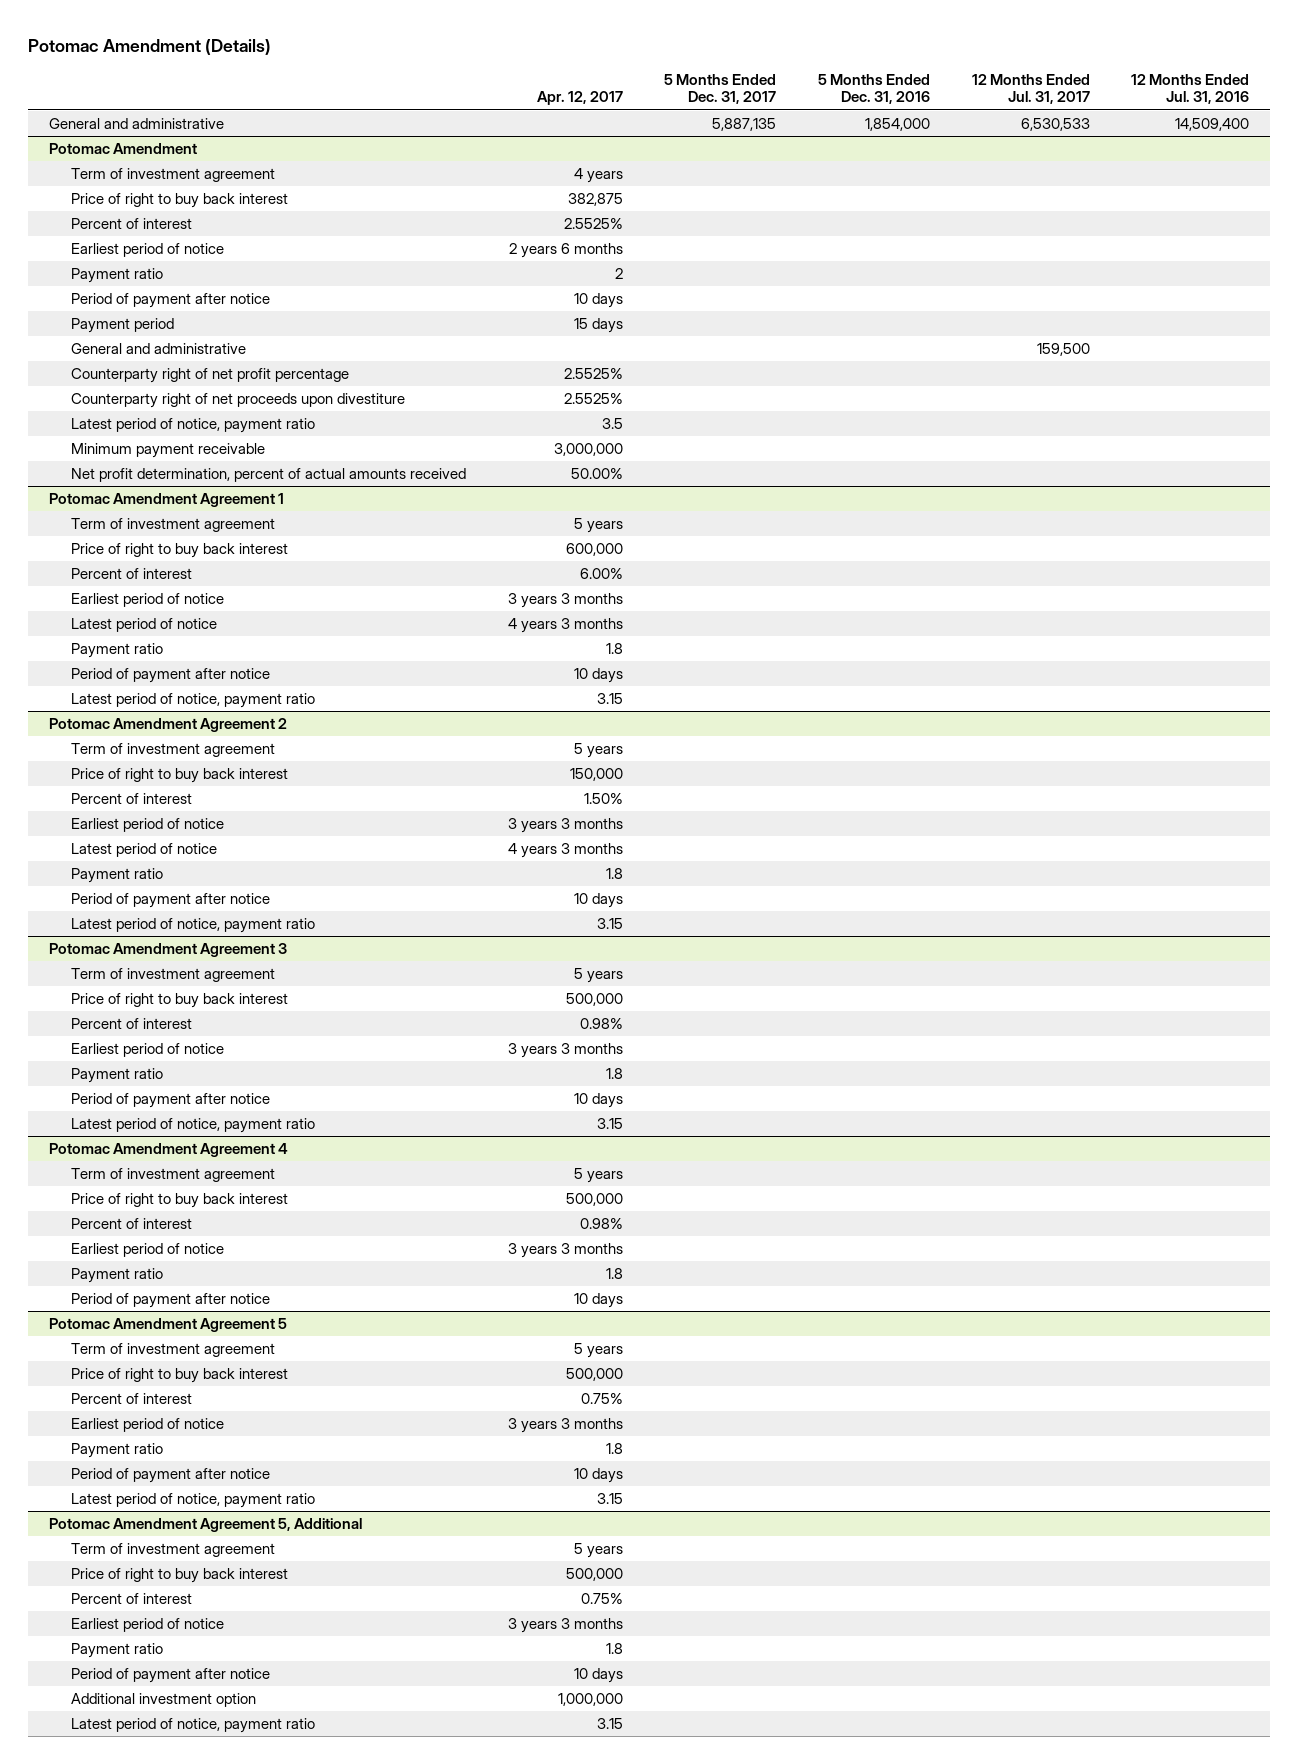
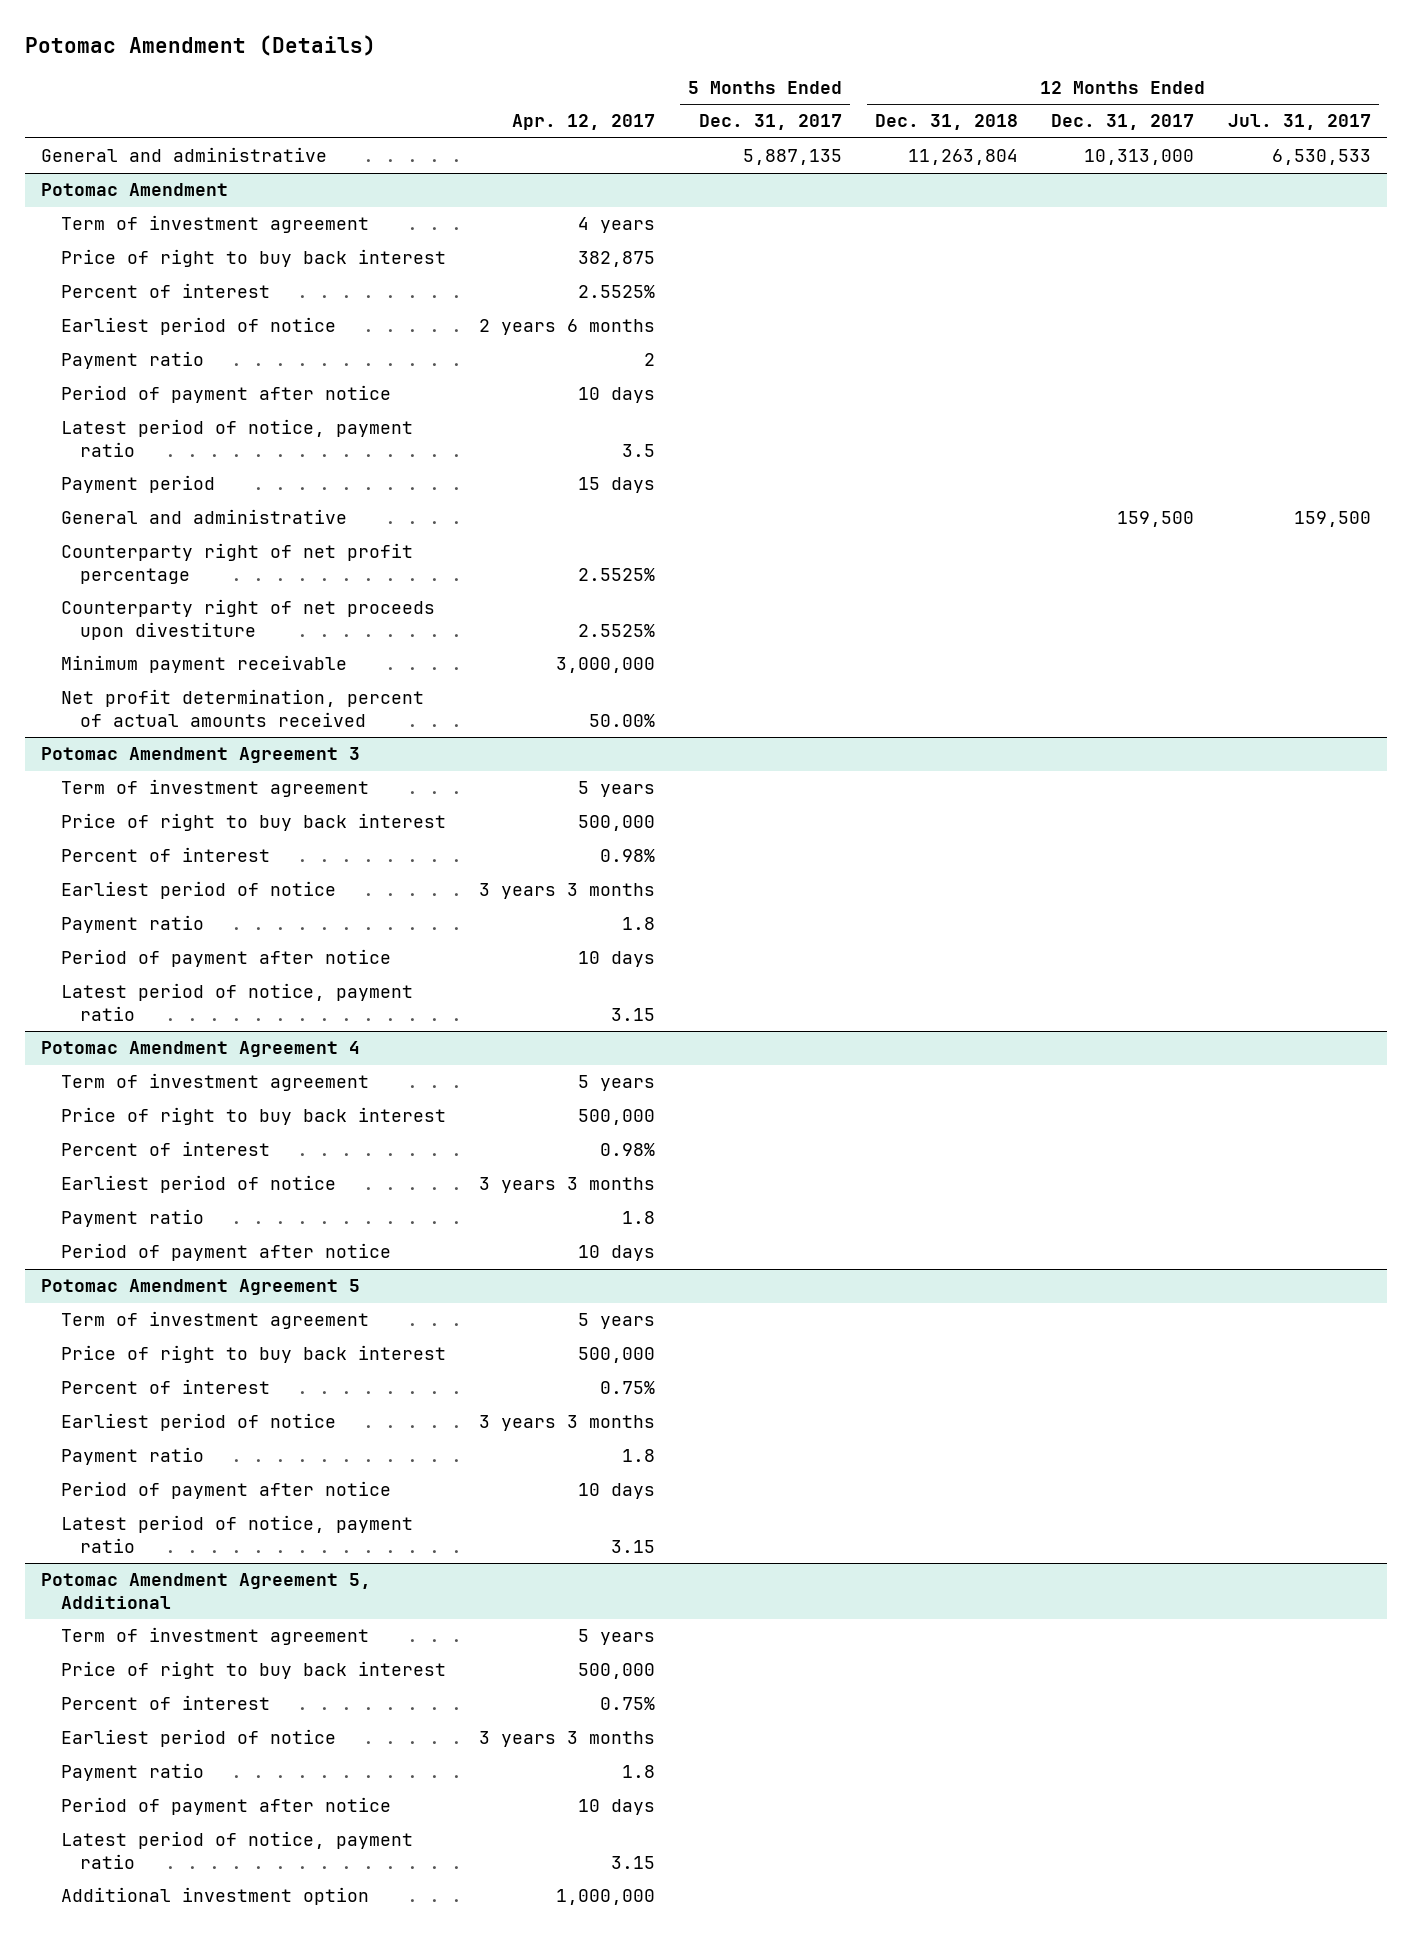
[818,73,931,105] 5 Months Ended Dec. 31, 2016 -> none
[1131,73,1250,105] 12 Months Ended Jul. 31, 2016 -> none
none -> [875,114,1019,131] Dec. 31, 2018
none -> [1051,114,1195,131] Dec. 31, 2017
[71,418,316,434] Latest period of notice, payment ratio -> [60,419,413,457] Latest period of notice, payment ratio
[49,493,285,508] Potomac Amendment Agreement 1 -> none
[71,518,276,533] Term of investment agreement -> none
[71,543,289,559] Price of right to buy back interest -> none
[71,568,193,580] Percent of interest -> none
[71,593,225,608] Earliest period of notice -> none
[71,618,218,633] Latest period of notice -> none
[71,643,164,659] Payment ratio -> none
[71,668,271,684] Period of payment after notice -> none
[71,693,316,709] Latest period of notice, payment ratio -> none
[49,718,288,733] Potomac Amendment Agreement 2 -> none
[71,743,276,758] Term of investment agreement -> none
[71,768,289,784] Price of right to buy back interest -> none
[71,793,193,805] Percent of interest -> none
[71,818,225,833] Earliest period of notice -> none
[71,843,218,858] Latest period of notice -> none
[71,868,164,884] Payment ratio -> none
[71,893,271,909] Period of payment after notice -> none
[71,918,316,934] Latest period of notice, payment ratio -> none
[71,1693,257,1708] Additional investment option -> [60,1887,369,1906] Additional investment option

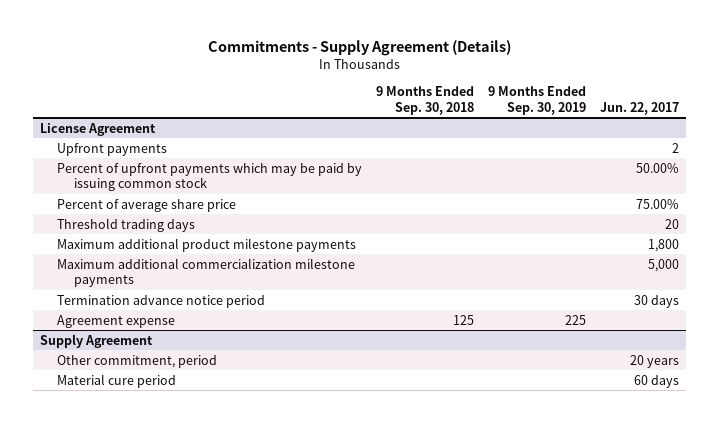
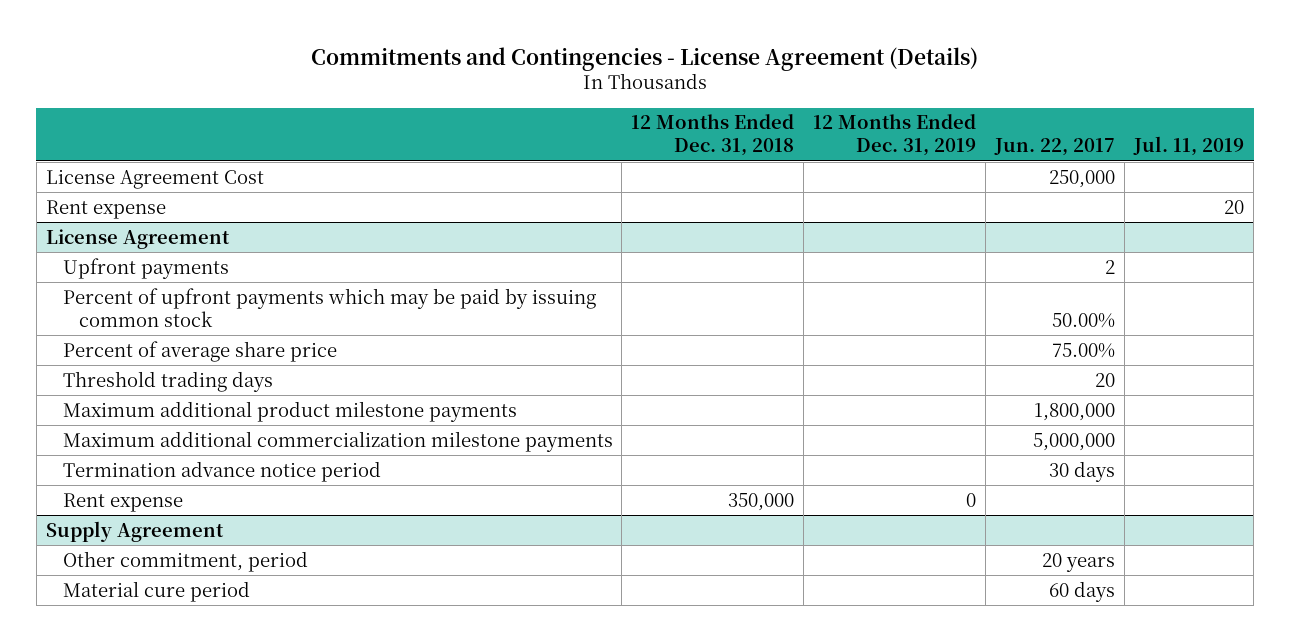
[207,40,511,57] Commitments - Supply Agreement (Details) -> [310,46,978,71] Commitments and Contingencies - License Agreement (Details)
[376,86,475,115] 9 Months Ended Sep. 30, 2018 -> none
[488,86,587,115] 9 Months Ended Sep. 30, 2019 -> none
none -> [631,114,795,157] 12 Months Ended Dec. 31, 2018
none -> [813,114,977,157] 12 Months Ended Dec. 31, 2019
none -> [1133,136,1245,157] Jul. 11, 2019
none -> [45,168,264,189] License Agreement Cost
none -> [45,199,166,219] Rent expense
[648,238,680,252] 1,800 -> [1034,402,1116,421] 1,800,000
[648,258,680,272] 5,000 -> [1033,432,1116,451] 5,000,000
[57,314,176,328] Agreement expense -> none
none -> [62,492,183,512] Rent expense

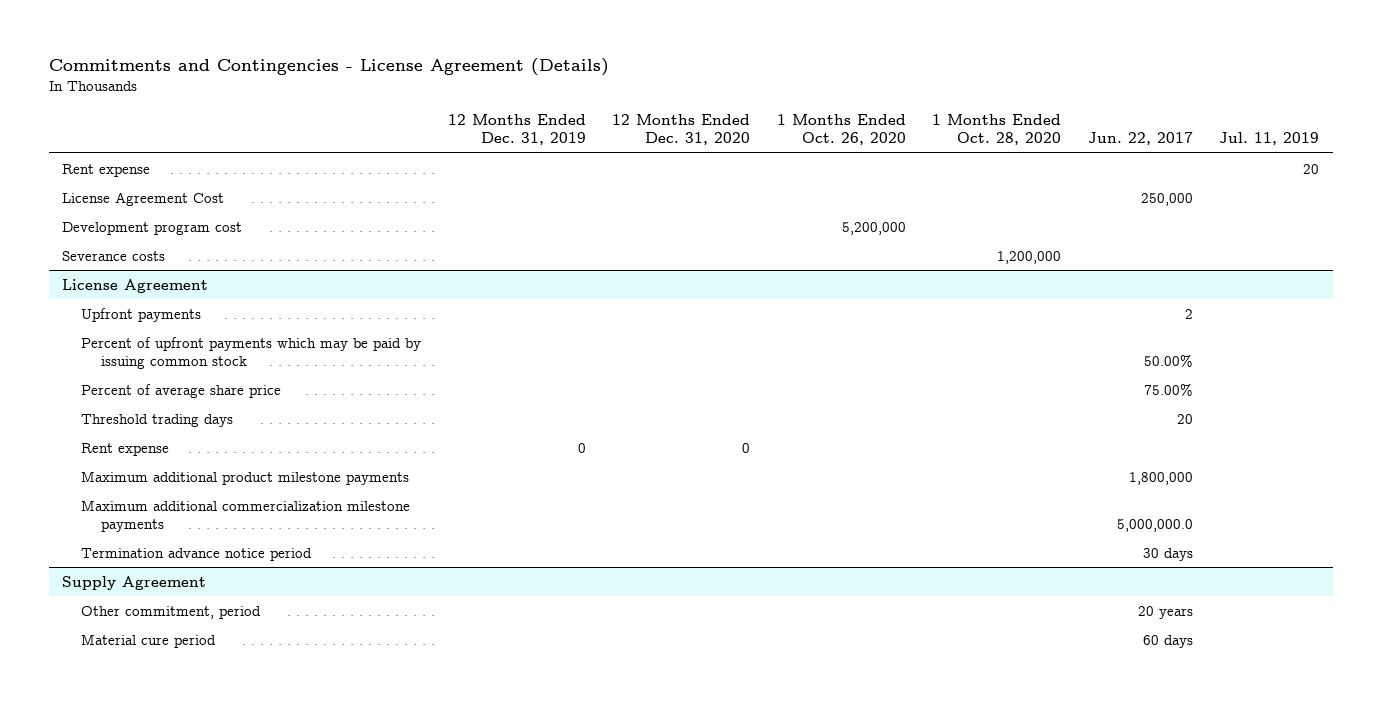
[631,114,795,157] 12 Months Ended Dec. 31, 2018 -> none
none -> [612,113,751,146] 12 Months Ended Dec. 31, 2020
none -> [776,113,906,146] 1 Months Ended Oct. 26, 2020
none -> [932,113,1062,146] 1 Months Ended Oct. 28, 2020
[45,168,264,189] License Agreement Cost -> [61,191,224,206] License Agreement Cost
none -> [61,221,242,235] Development program cost
none -> [61,250,165,261] Severance costs
[62,492,183,512] Rent expense -> [81,442,170,456] Rent expense
[1033,432,1116,451] 5,000,000 -> [1116,518,1193,532] 5,000,000.0

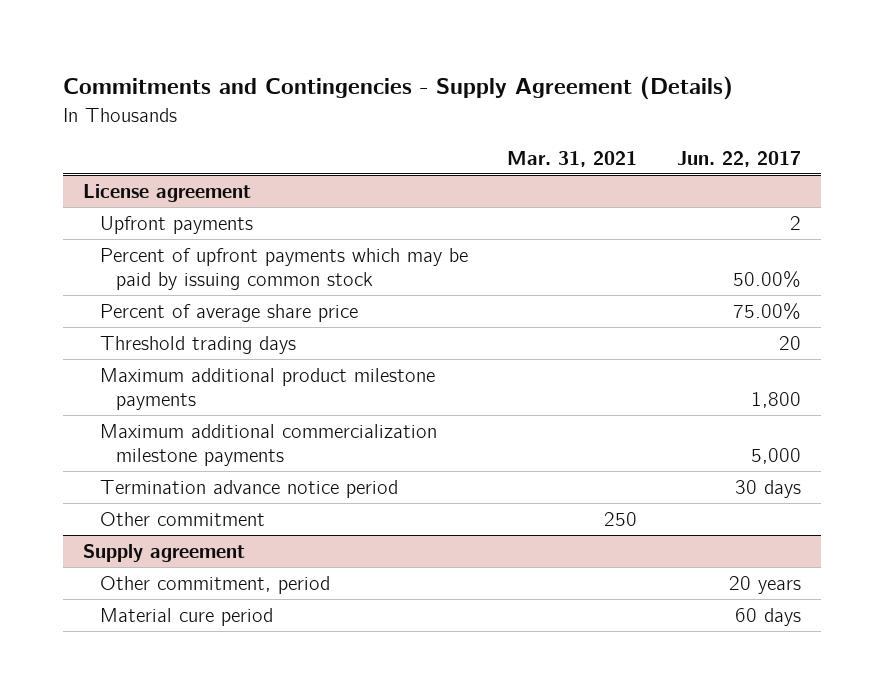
[48,58,609,77] Commitments and Contingencies - License Agreement (Details) -> [63,76,734,101] Commitments and Contingencies - Supply Agreement (Details)
[447,113,586,146] 12 Months Ended Dec. 31, 2019 -> none
[612,113,751,146] 12 Months Ended Dec. 31, 2020 -> none
[776,113,906,146] 1 Months Ended Oct. 26, 2020 -> none
[932,113,1062,146] 1 Months Ended Oct. 28, 2020 -> none
[1219,132,1320,146] Jul. 11, 2019 -> none
none -> [507,150,638,167] Mar. 31, 2021
[61,163,150,177] Rent expense -> none
[61,191,224,206] License Agreement Cost -> none
[61,221,242,235] Development program cost -> none
[61,250,165,261] Severance costs -> none
[61,278,208,293] License Agreement -> [83,183,252,202] License agreement
[81,442,170,456] Rent expense -> none
[1128,471,1193,485] 1,800,000 -> [750,392,801,409] 1,800
[1116,518,1193,532] 5,000,000.0 -> [750,448,801,465] 5,000
none -> [99,511,265,526] Other commitment
[61,575,206,590] Supply Agreement -> [83,543,246,562] Supply agreement

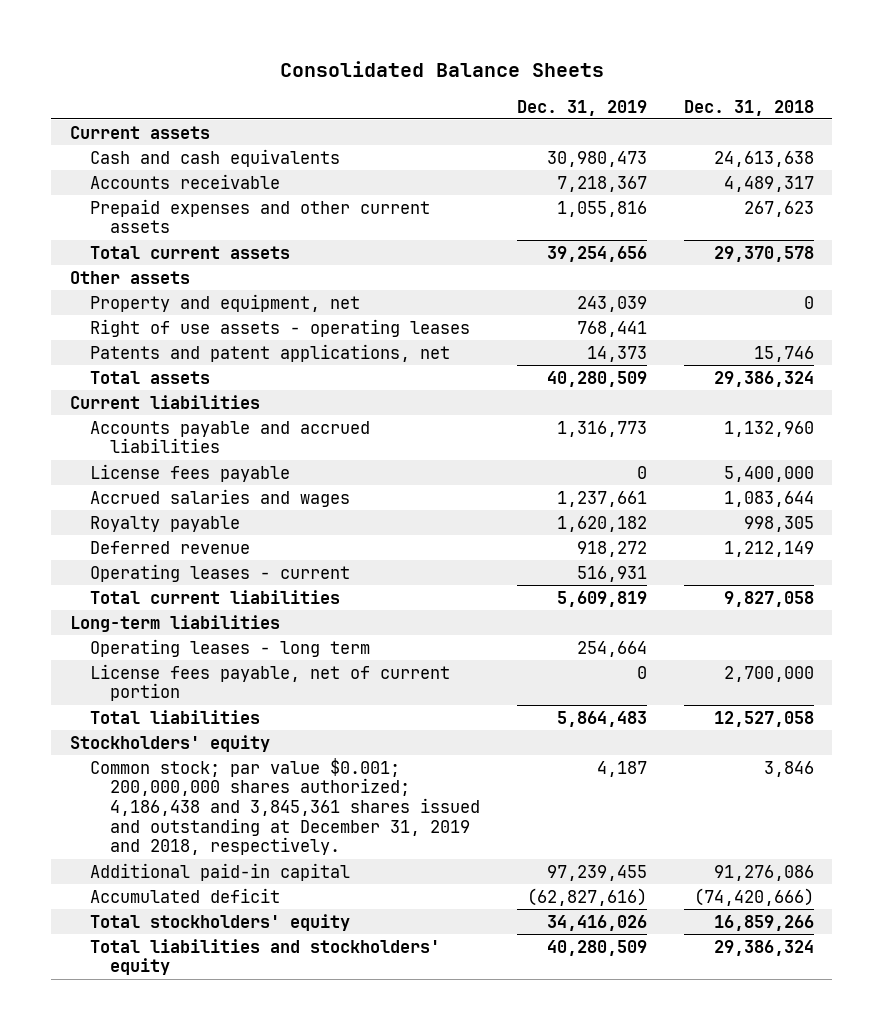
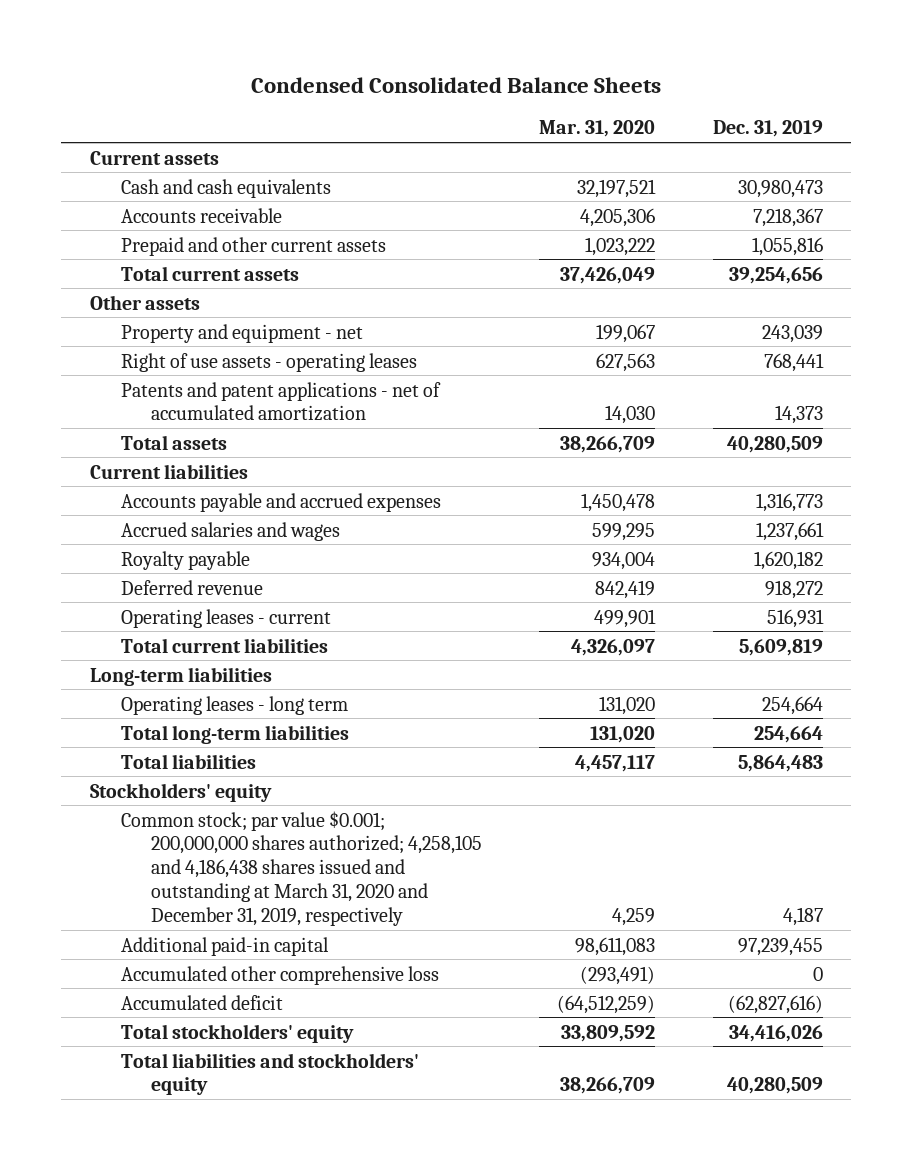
[279,61,604,78] Consolidated Balance Sheets -> [251,76,662,93] Condensed Consolidated Balance Sheets
[683,99,814,116] Dec. 31, 2018 -> none
none -> [539,120,656,138] Mar. 31, 2020
[89,198,430,234] Prepaid expenses and other current assets -> [120,236,386,256] Prepaid and other current assets
[89,293,360,312] Property and equipment, net -> [120,323,363,343] Property and equipment - net
[89,343,450,362] Patents and patent applications, net -> [120,381,441,422] Patents and patent applications - net of accumulated amortization
[89,463,290,482] License fees payable -> none
[89,420,370,454] Accounts payable and accrued liabilities -> [120,492,441,512] Accounts payable and accrued expenses
[89,663,450,702] License fees payable, net of current portion -> none
none -> [120,724,349,744] Total long-term liabilities
[89,757,481,856] Common stock; par value $0.001; 200,000,000 shares authorized; 4,186,438 and 3,845,361 shares issued and outstanding at December 31, 2019 and 2018, respectively. -> [120,810,483,926] Common stock; par value $0.001; 200,000,000 shares authorized; 4,258,105 and 4,186,438 shares issued and outstanding at March 31, 2020 and December 31, 2019, respectively
none -> [120,965,439,985] Accumulated other comprehensive loss

